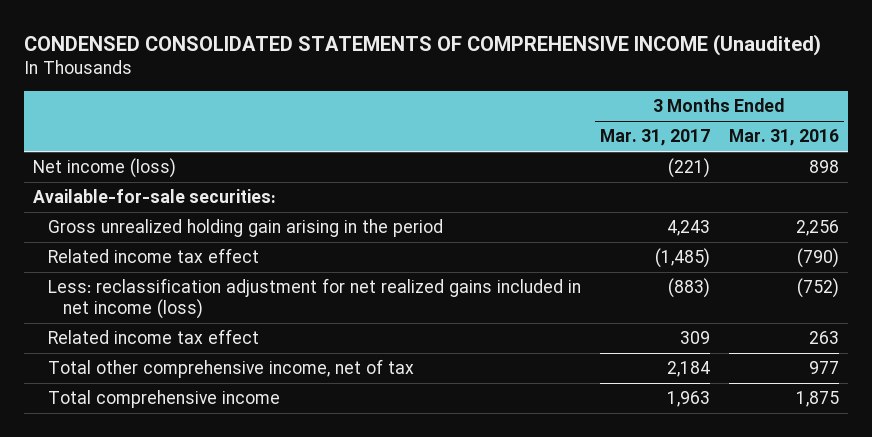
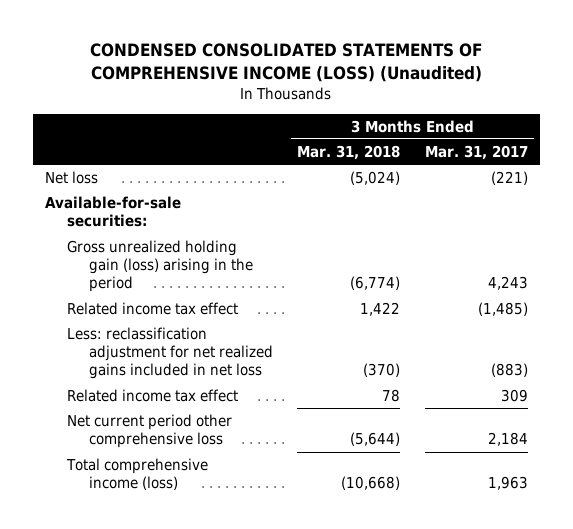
[23,33,821,56] CONDENSED CONSOLIDATED STATEMENTS OF COMPREHENSIVE INCOME (Unaudited) -> [90,42,483,82] CONDENSED CONSOLIDATED STATEMENTS OF COMPREHENSIVE INCOME (LOSS) (Unaudited)
[728,129,839,147] Mar. 31, 2016 -> none
none -> [297,145,401,161] Mar. 31, 2018
[33,158,177,179] Net income (loss) -> [45,171,99,185] Net loss
[48,219,444,238] Gross unrealized holding gain arising in the period -> [67,240,254,293] Gross unrealized holding gain (loss) arising in the period
[48,278,582,319] Less: reclassification adjustment for net realized gains included in net income (loss) -> [67,327,274,380] Less: reclassification adjustment for net realized gains included in net loss
[48,359,415,379] Total other comprehensive income, net of tax -> [67,414,233,449] Net current period other comprehensive loss
[48,390,281,409] Total comprehensive income -> [66,458,209,491] Total comprehensive income (loss)

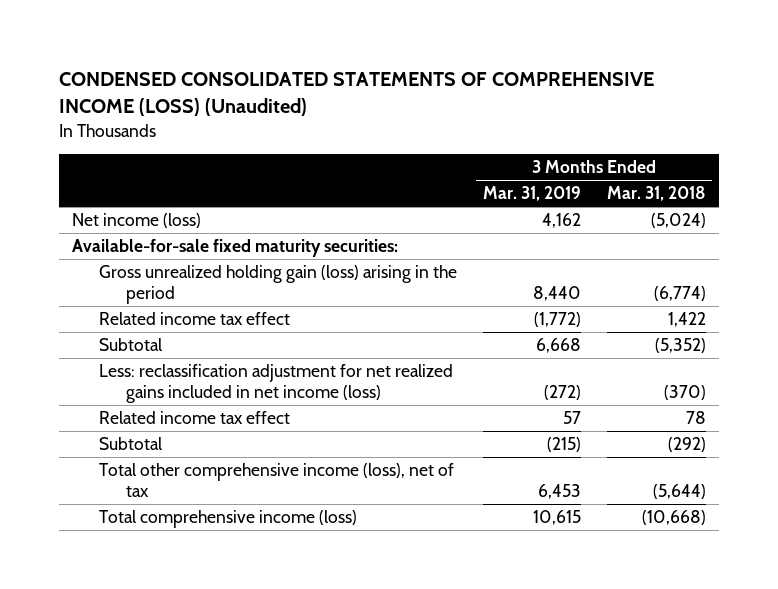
[424,145,528,161] Mar. 31, 2017 -> none
none -> [482,186,581,202] Mar. 31, 2019
[45,171,99,185] Net loss -> [72,213,202,229] Net income (loss)
[45,196,182,228] Available-for-sale securities: -> [72,239,399,258] Available-for-sale fixed maturity securities:
none -> [99,338,163,352] Subtotal
[67,327,274,380] Less: reclassification adjustment for net realized gains included in net loss -> [99,364,454,403] Less: reclassification adjustment for net realized gains included in net income (loss)
none -> [99,437,163,451] Subtotal
[67,414,233,449] Net current period other comprehensive loss -> [99,463,455,497] Total other comprehensive income (loss), net of tax

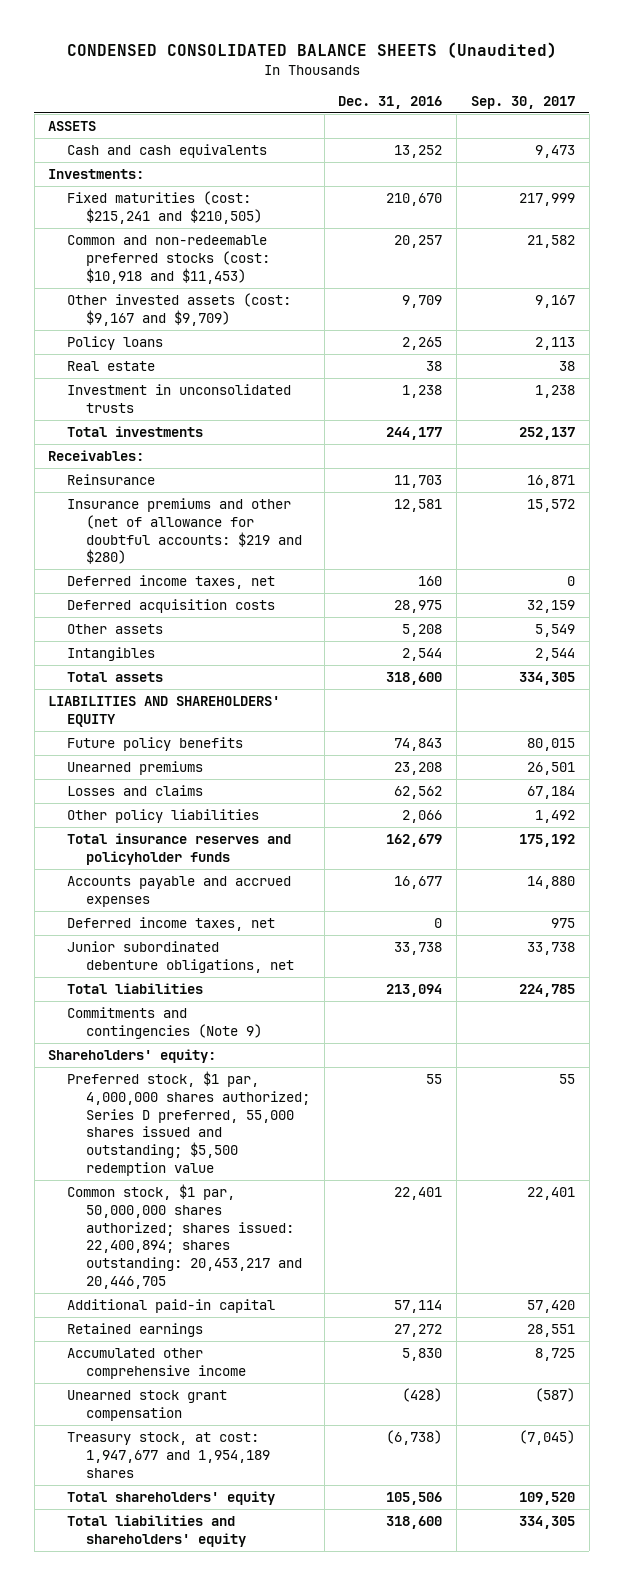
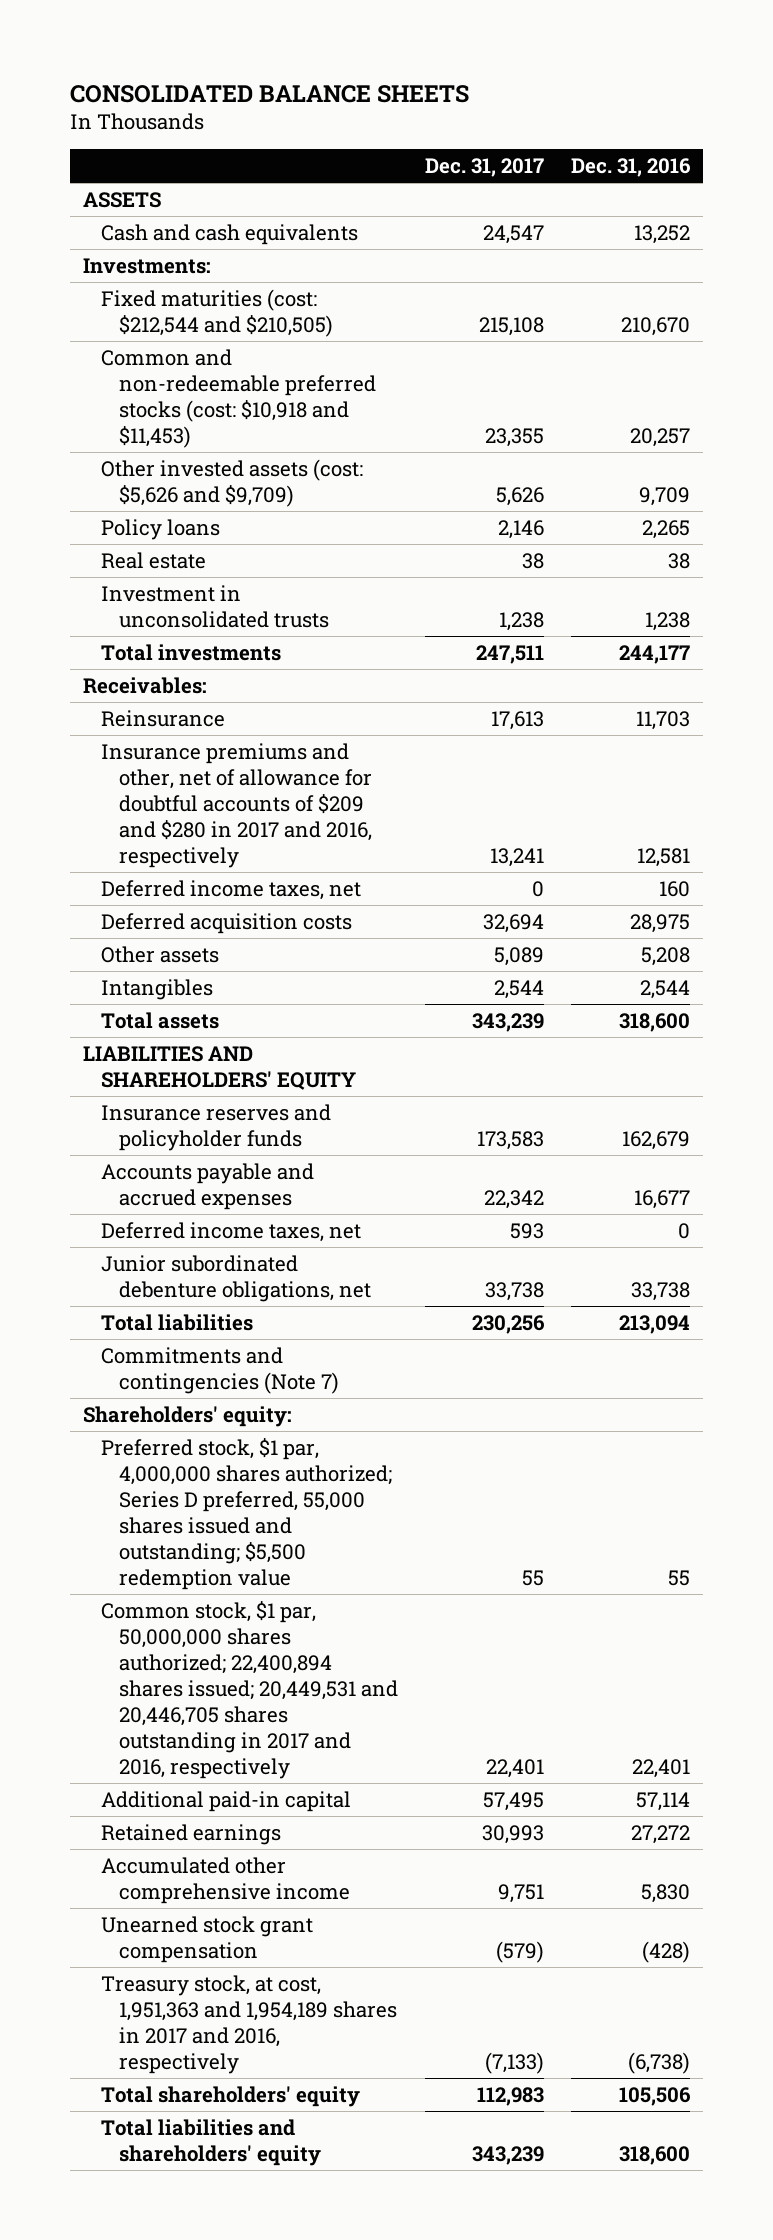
[66,41,557,58] CONDENSED CONSOLIDATED BALANCE SHEETS (Unaudited) -> [69,84,469,103] CONSOLIDATED BALANCE SHEETS
[470,95,575,109] Sep. 30, 2017 -> none
none -> [424,158,544,178] Dec. 31, 2017
[67,191,262,224] Fixed maturities (cost: $215,241 and $210,505) -> [101,288,333,337] Fixed maturities (cost: $212,544 and $210,505)
[67,293,292,326] Other invested assets (cost: $9,167 and $9,709) -> [101,458,364,507] Other invested assets (cost: $5,626 and $9,709)
[67,498,302,565] Insurance premiums and other (net of allowance for doubtful accounts: $219 and $280) -> [101,742,372,868] Insurance premiums and other, net of allowance for doubtful accounts of $209 and $280 in 2017 and 2016, respectively
[67,737,244,752] Future policy benefits -> none
[67,761,204,776] Unearned premiums -> none
[67,785,204,797] Losses and claims -> none
[67,809,260,824] Other policy liabilities -> none
[67,833,292,865] Total insurance reserves and policyholder funds -> [101,1103,332,1151] Insurance reserves and policyholder funds
[67,1007,262,1039] Commitments and contingencies (Note 9) -> [101,1346,339,1394] Commitments and contingencies (Note 7)
[67,1184,302,1289] Common stock, $1 par, 50,000,000 shares authorized; shares issued: 22,400,894; shares outstanding: 20,453,217 and 20,446,705 -> [101,1600,398,1779] Common stock, $1 par, 50,000,000 shares authorized; 22,400,894 shares issued; 20,449,531 and 20,446,705 shares outstanding in 2017 and 2016, respectively
[67,1432,270,1478] Treasury stock, at cost: 1,947,677 and 1,954,189 shares -> [101,1974,397,2074] Treasury stock, at cost, 1,951,363 and 1,954,189 shares in 2017 and 2016, respectively

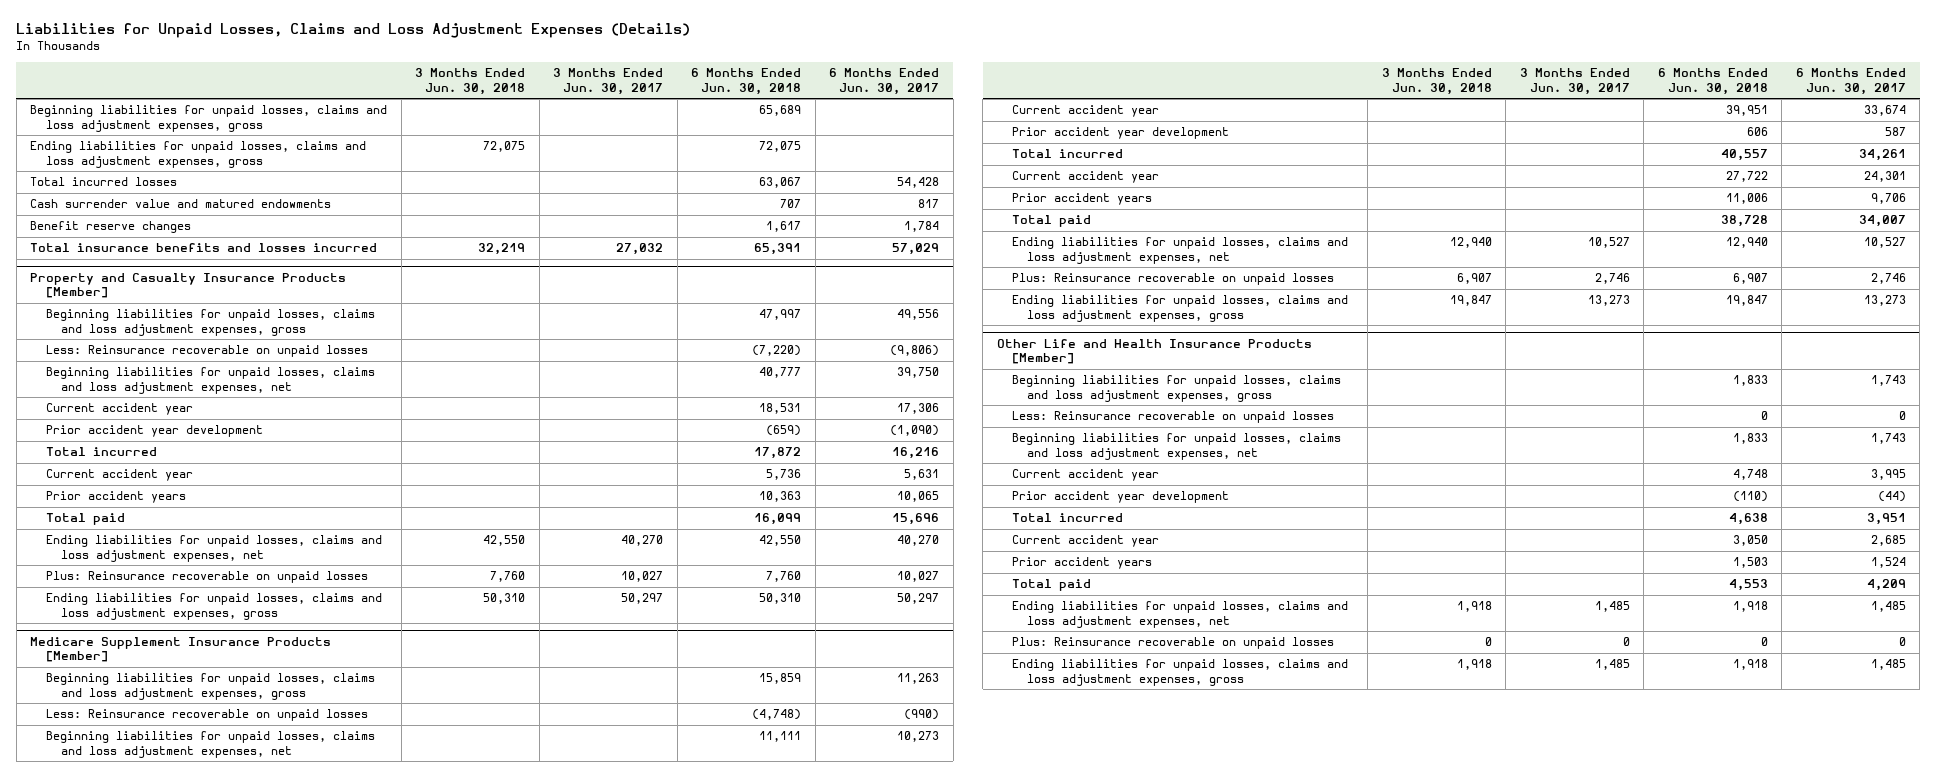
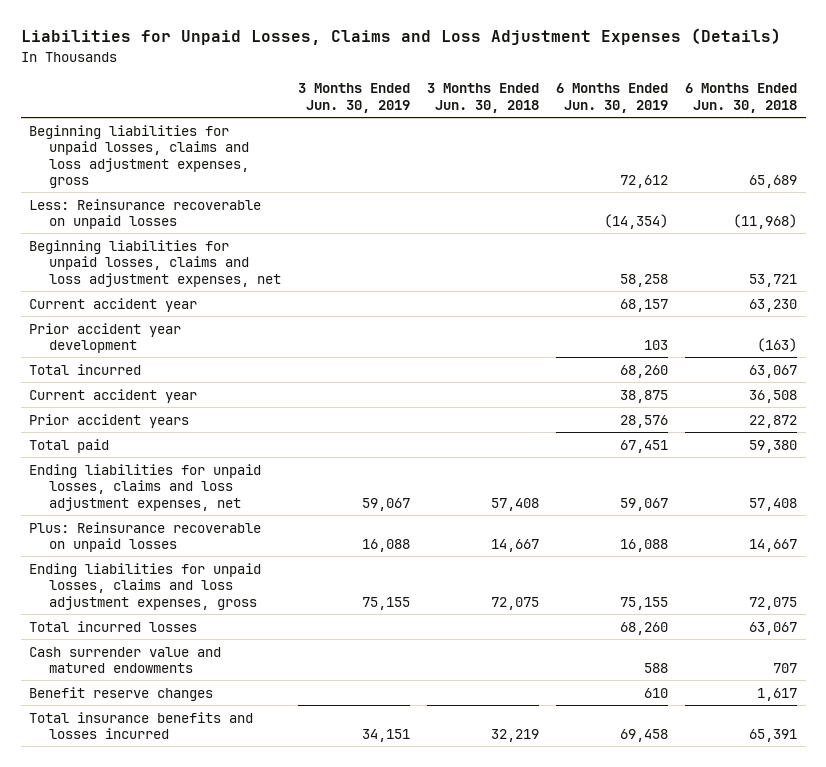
[553,68,664,95] 3 Months Ended Jun. 30, 2017 -> none
[829,68,940,95] 6 Months Ended Jun. 30, 2017 -> none
none -> [298,83,411,113] 3 Months Ended Jun. 30, 2019
none -> [556,83,669,113] 6 Months Ended Jun. 30, 2019
none -> [29,198,262,230] Less: Reinsurance recoverable on unpaid losses
none -> [29,239,282,287] Beginning liabilities for unpaid losses, claims and loss adjustment expenses, net
none -> [29,297,198,312] Current accident year
none -> [29,322,182,354] Prior accident year development
none -> [29,363,142,375] Total incurred
none -> [29,388,198,403] Current accident year
none -> [29,413,190,428] Prior accident years
none -> [29,438,110,453] Total paid
none -> [29,463,262,511] Ending liabilities for unpaid losses, claims and loss adjustment expenses, net
none -> [29,521,262,553] Plus: Reinsurance recoverable on unpaid losses
[30,272,347,299] Property and Casualty Insurance Products [Member] -> none
[45,309,375,337] Beginning liabilities for unpaid losses, claims and loss adjustment expenses, gross -> none
[45,345,368,358] Less: Reinsurance recoverable on unpaid losses -> none
[45,367,375,395] Beginning liabilities for unpaid losses, claims and loss adjustment expenses, net -> none
[45,403,193,416] Current accident year -> none
[45,425,263,438] Prior accident year development -> none
[45,447,157,457] Total incurred -> none
[45,469,193,482] Current accident year -> none
[45,491,186,504] Prior accident years -> none
[45,513,125,526] Total paid -> none
[45,535,382,563] Ending liabilities for unpaid losses, claims and loss adjustment expenses, net -> none
[45,571,368,584] Plus: Reinsurance recoverable on unpaid losses -> none
[45,593,382,621] Ending liabilities for unpaid losses, claims and loss adjustment expenses, gross -> none
[30,636,332,663] Medicare Supplement Insurance Products [Member] -> none
[45,673,375,701] Beginning liabilities for unpaid losses, claims and loss adjustment expenses, gross -> none
[45,709,368,722] Less: Reinsurance recoverable on unpaid losses -> none
[45,731,375,759] Beginning liabilities for unpaid losses, claims and loss adjustment expenses, net -> none
[1012,105,1160,118] Current accident year -> none
[1012,127,1230,140] Prior accident year development -> none
[1012,149,1124,159] Total incurred -> none
[1012,171,1160,184] Current accident year -> none
[1012,193,1153,206] Prior accident years -> none
[1012,215,1092,228] Total paid -> none
[1012,237,1349,265] Ending liabilities for unpaid losses, claims and loss adjustment expenses, net -> none
[1012,273,1335,286] Plus: Reinsurance recoverable on unpaid losses -> none
[1012,295,1349,323] Ending liabilities for unpaid losses, claims and loss adjustment expenses, gross -> none
[996,338,1312,365] Other Life and Health Insurance Products [Member] -> none
[1012,375,1342,403] Beginning liabilities for unpaid losses, claims and loss adjustment expenses, gross -> none
[1012,411,1335,424] Less: Reinsurance recoverable on unpaid losses -> none
[1012,433,1342,461] Beginning liabilities for unpaid losses, claims and loss adjustment expenses, net -> none
[1012,469,1160,482] Current accident year -> none
[1012,491,1230,504] Prior accident year development -> none
[1012,513,1124,523] Total incurred -> none
[1012,535,1160,548] Current accident year -> none
[1012,557,1153,570] Prior accident years -> none
[1012,579,1092,592] Total paid -> none
[1012,601,1349,629] Ending liabilities for unpaid losses, claims and loss adjustment expenses, net -> none
[1012,637,1335,650] Plus: Reinsurance recoverable on unpaid losses -> none
[1012,659,1349,687] Ending liabilities for unpaid losses, claims and loss adjustment expenses, gross -> none

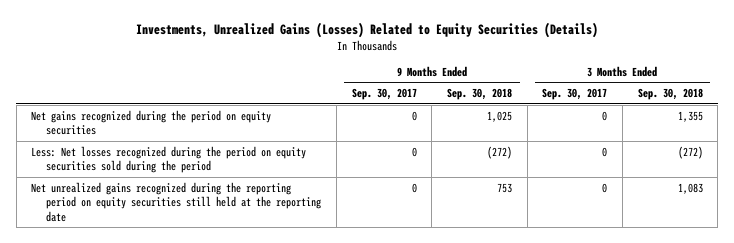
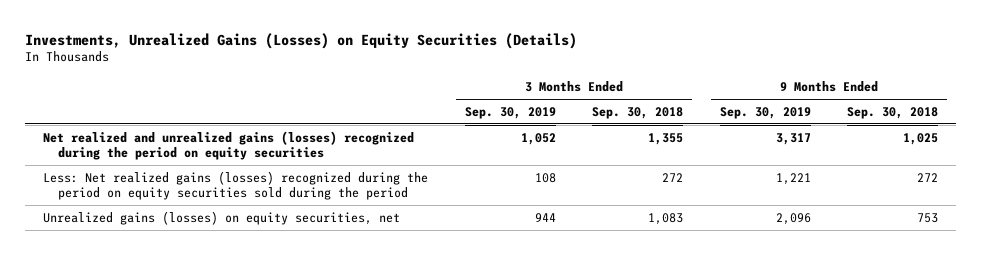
[135,22,598,39] Investments, Unrealized Gains (Losses) Related to Equity Securities (Details) -> [25,32,578,49] Investments, Unrealized Gains (Losses) on Equity Securities (Details)
[351,88,417,101] Sep. 30, 2017 -> none
[542,88,608,101] Sep. 30, 2017 -> none
none -> [464,106,556,119] Sep. 30, 2019
none -> [719,106,811,119] Sep. 30, 2019
[31,109,272,136] Net gains recognized during the period on equity securities -> [43,130,415,161] Net realized and unrealized gains (losses) recognized during the period on equity securities
[31,145,307,174] Less: Net losses recognized during the period on equity securities sold during the period -> [43,170,429,201] Less: Net realized gains (losses) recognized during the period on equity securities sold during the period
[487,145,513,159] (272) -> [917,172,939,182] 272
[677,145,703,159] (272) -> [662,172,684,182] 272
[31,181,322,222] Net unrealized gains recognized during the reporting period on equity securities still held at the reporting date -> [43,210,401,225] Unrealized gains (losses) on equity securities, net

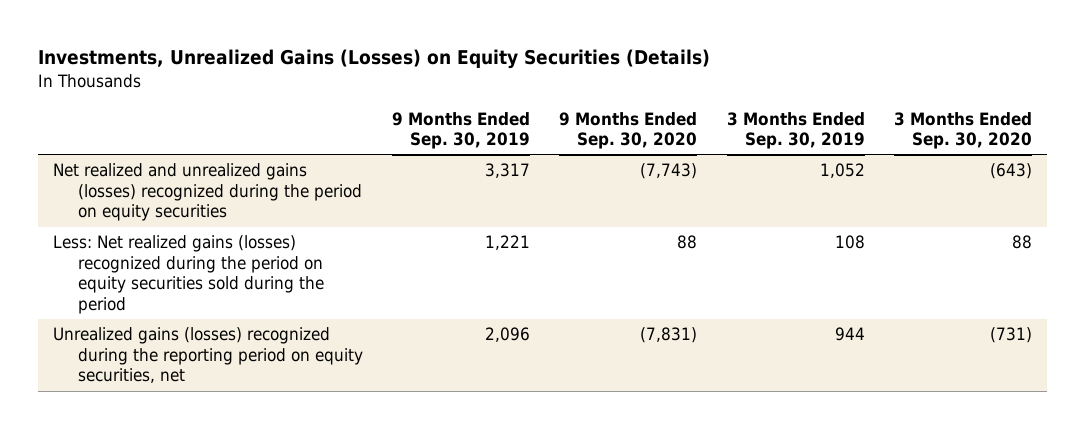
[592,106,684,119] Sep. 30, 2018 -> none
[847,106,939,119] Sep. 30, 2018 -> none
none -> [559,111,698,150] 9 Months Ended Sep. 30, 2020
none -> [894,111,1033,150] 3 Months Ended Sep. 30, 2020
[43,210,401,225] Unrealized gains (losses) on equity securities, net -> [52,327,363,384] Unrealized gains (losses) recognized during the reporting period on equity securities, net

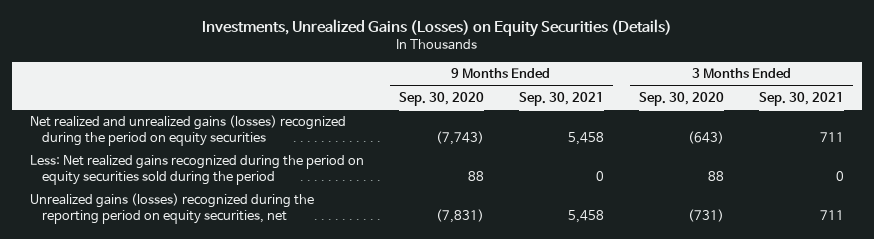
[392,111,531,150] 9 Months Ended Sep. 30, 2019 -> none
[726,111,865,150] 3 Months Ended Sep. 30, 2019 -> none
none -> [518,91,604,106] Sep. 30, 2021
none -> [759,91,845,106] Sep. 30, 2021
[52,235,324,314] Less: Net realized gains (losses) recognized during the period on equity securities sold during the period -> [29,155,364,185] Less: Net realized gains recognized during the period on equity securities sold during the period

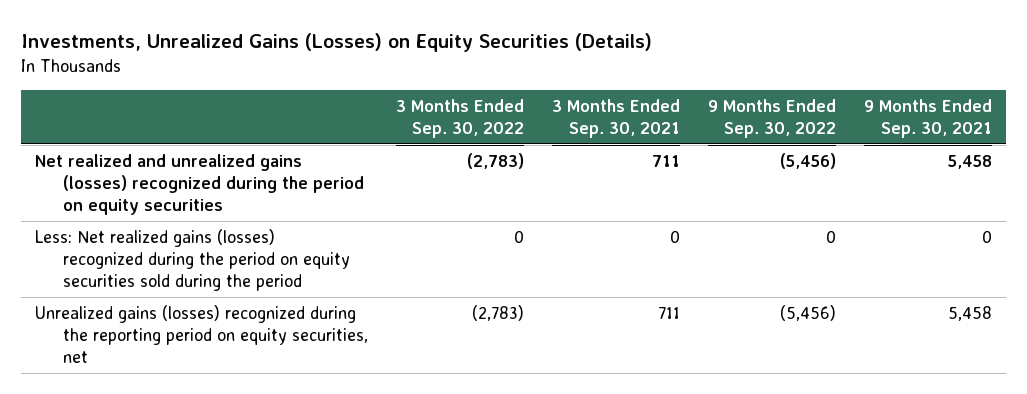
[398,91,484,106] Sep. 30, 2020 -> none
[638,91,724,106] Sep. 30, 2020 -> none
none -> [395,98,524,138] 3 Months Ended Sep. 30, 2022
none -> [707,98,836,138] 9 Months Ended Sep. 30, 2022
[29,155,364,185] Less: Net realized gains recognized during the period on equity securities sold during the period -> [34,229,350,291] Less: Net realized gains (losses) recognized during the period on equity securities sold during the period

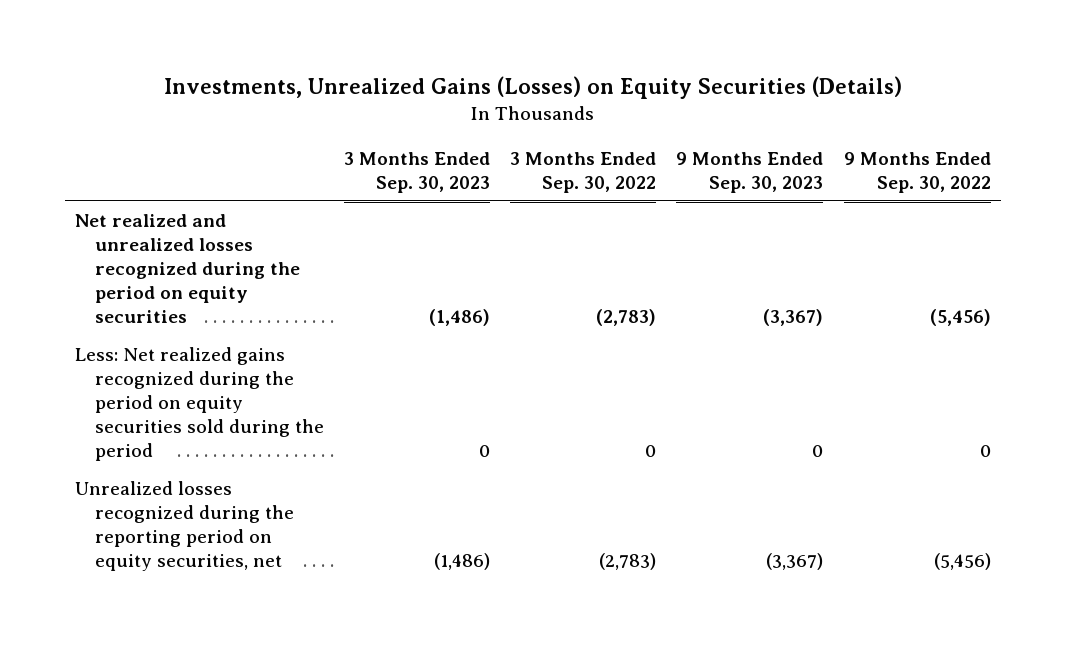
[551,98,680,138] 3 Months Ended Sep. 30, 2021 -> none
[863,98,992,138] 9 Months Ended Sep. 30, 2021 -> none
none -> [344,151,491,193] 3 Months Ended Sep. 30, 2023
none -> [676,151,824,193] 9 Months Ended Sep. 30, 2023
[34,154,364,215] Net realized and unrealized gains (losses) recognized during the period on equity securities -> [74,214,301,324] Net realized and unrealized losses recognized during the period on equity securities
[34,229,350,291] Less: Net realized gains (losses) recognized during the period on equity securities sold during the period -> [74,347,325,462] Less: Net realized gains recognized during the period on equity securities sold during the period
[34,305,368,363] Unrealized gains (losses) recognized during the reporting period on equity securities, net -> [74,481,295,572] Unrealized losses recognized during the reporting period on equity securities, net

